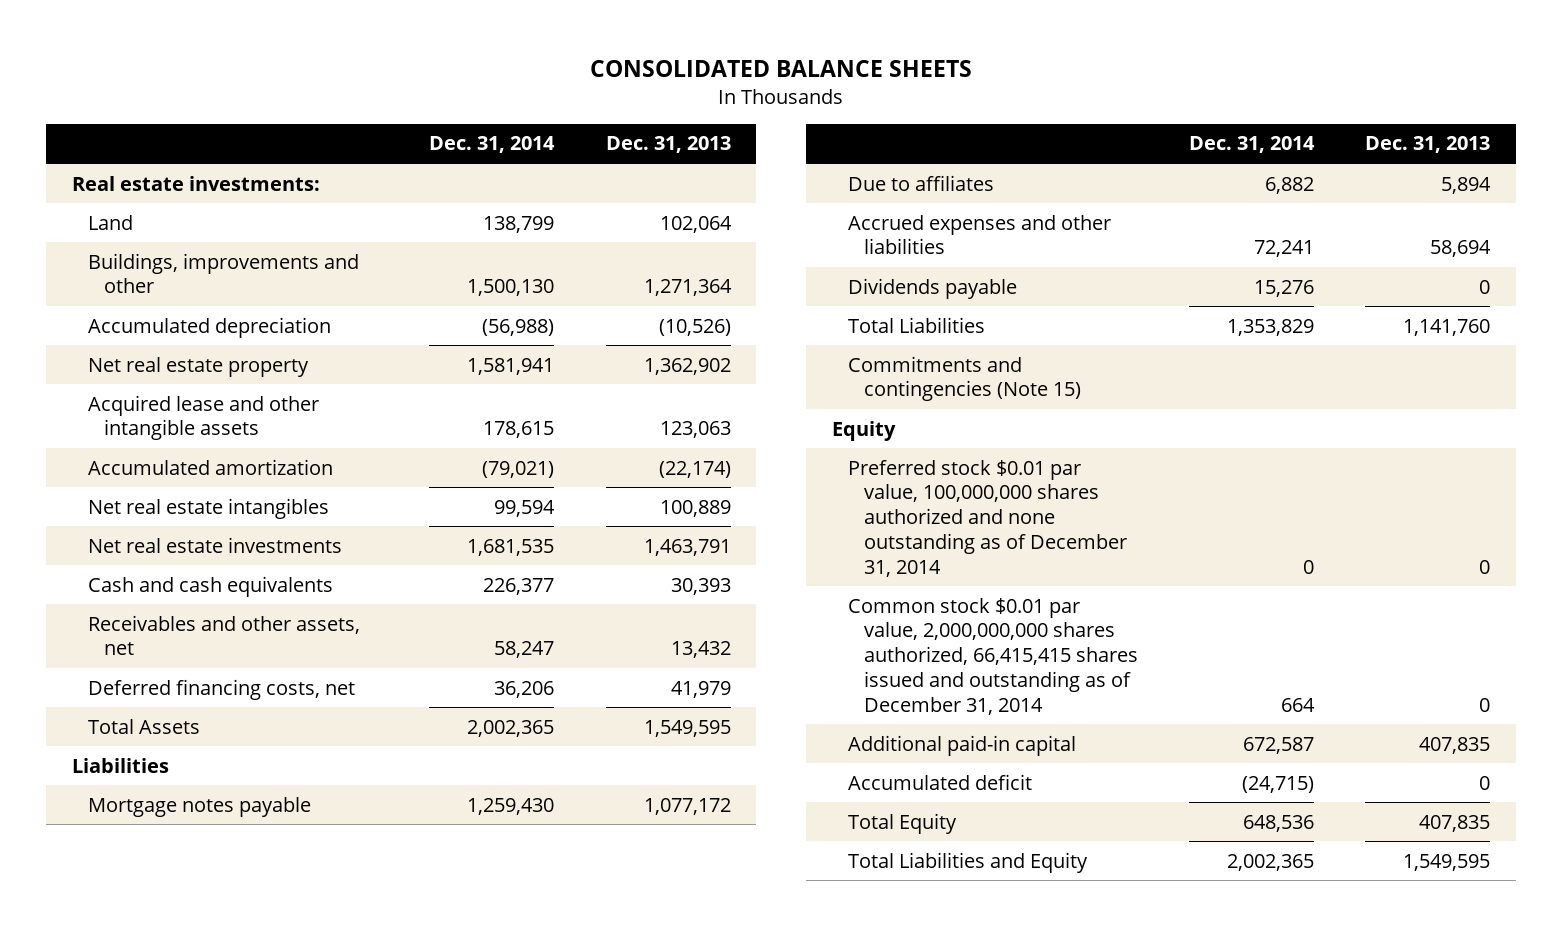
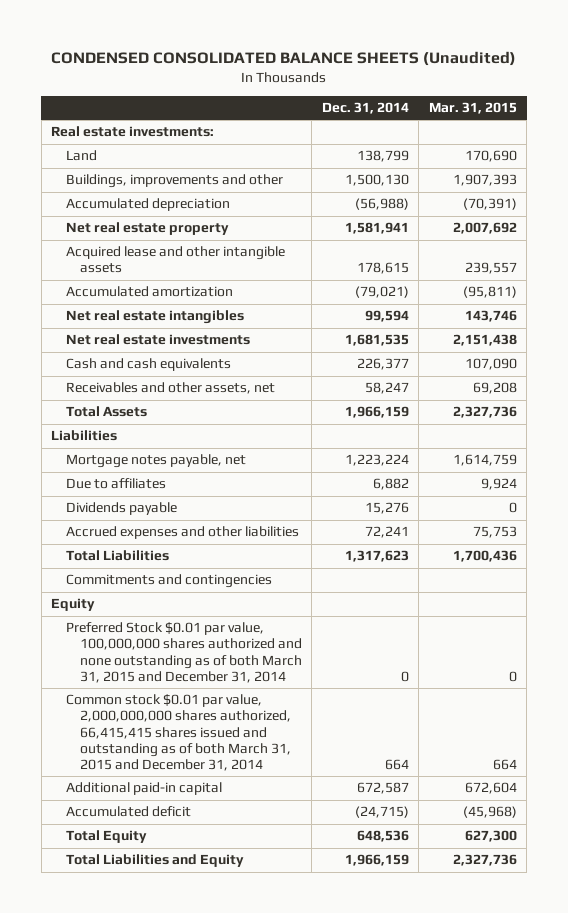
[590,60,973,78] CONSOLIDATED BALANCE SHEETS -> [51,50,517,66] CONDENSED CONSOLIDATED BALANCE SHEETS (Unaudited)
[605,136,731,154] Dec. 31, 2013 -> none
none -> [428,101,517,114] Mar. 31, 2015
[87,678,355,700] Deferred financing costs, net -> none
[467,719,555,737] 2,002,365 -> [344,406,409,419] 1,966,159
[87,796,311,817] Mortgage notes payable -> [65,454,246,469] Mortgage notes payable, net
[467,797,555,815] 1,259,430 -> [344,454,409,467] 1,223,224
[847,214,1111,255] Accrued expenses and other liabilities -> [65,526,299,540] Accrued expenses and other liabilities
[1226,318,1314,336] 1,353,829 -> [344,550,409,563] 1,317,623
[847,355,1081,402] Commitments and contingencies (Note 15) -> [65,574,272,589] Commitments and contingencies
[847,459,1127,577] Preferred stock $0.01 par value, 100,000,000 shares authorized and none outstanding as of December 31, 2014 -> [65,622,302,683] Preferred Stock $0.01 par value, 100,000,000 shares authorized and none outstanding as of both March 31, 2015 and December 31, 2014
[847,597,1138,715] Common stock $0.01 par value, 2,000,000,000 shares authorized, 66,415,415 shares issued and outstanding as of December 31, 2014 -> [65,694,291,771] Common stock $0.01 par value, 2,000,000,000 shares authorized, 66,415,415 shares issued and outstanding as of both March 31, 2015 and December 31, 2014
[1226,853,1314,871] 2,002,365 -> [344,854,409,867] 1,966,159

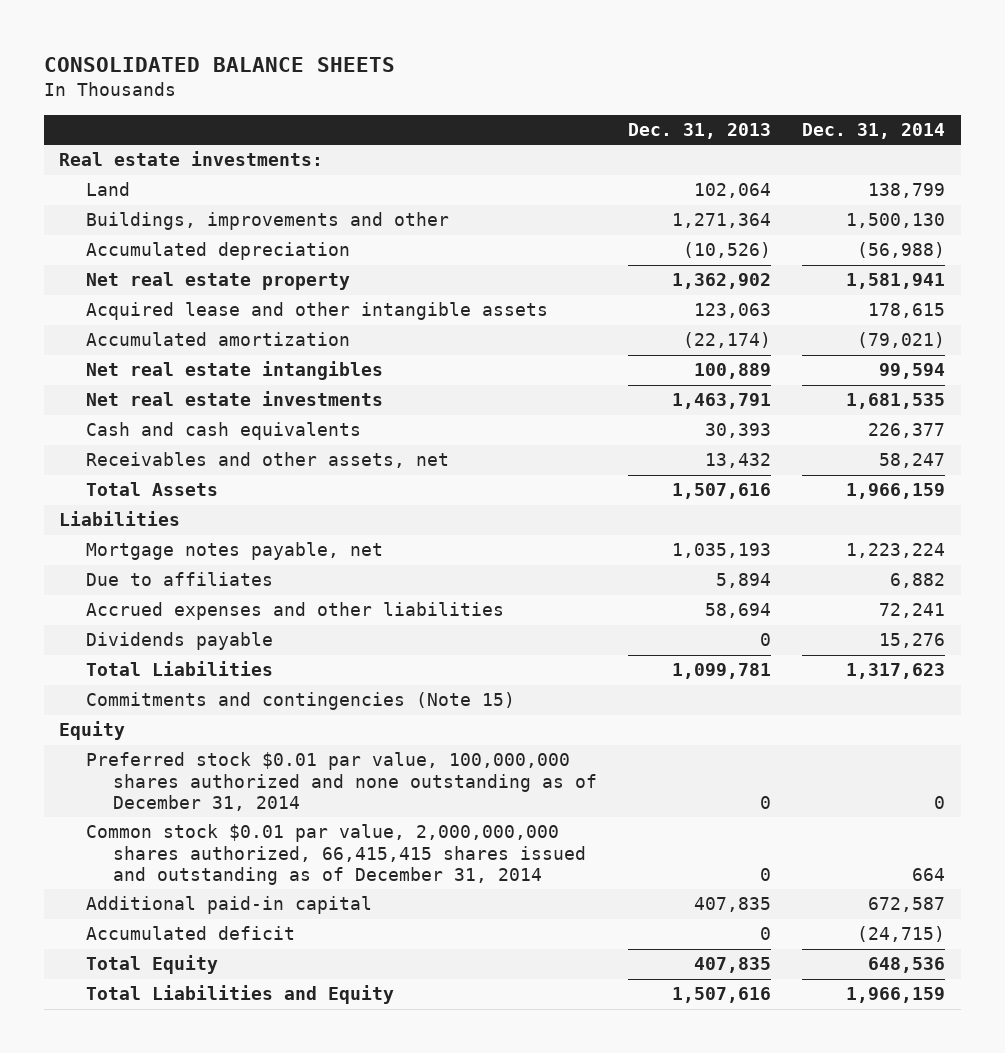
[51,50,517,66] CONDENSED CONSOLIDATED BALANCE SHEETS (Unaudited) -> [43,56,395,72] CONSOLIDATED BALANCE SHEETS
[428,101,517,114] Mar. 31, 2015 -> none
none -> [628,122,772,139] Dec. 31, 2013
[65,502,177,516] Dividends payable -> [86,632,274,651] Dividends payable
[65,574,272,589] Commitments and contingencies -> [86,692,516,711] Commitments and contingencies (Note 15)
[65,622,302,683] Preferred Stock $0.01 par value, 100,000,000 shares authorized and none outstanding as of both March 31, 2015 and December 31, 2014 -> [86,752,597,811] Preferred stock $0.01 par value, 100,000,000 shares authorized and none outstanding as of December 31, 2014
[65,694,291,771] Common stock $0.01 par value, 2,000,000,000 shares authorized, 66,415,415 shares issued and outstanding as of both March 31, 2015 and December 31, 2014 -> [86,824,586,885] Common stock $0.01 par value, 2,000,000,000 shares authorized, 66,415,415 shares issued and outstanding as of December 31, 2014

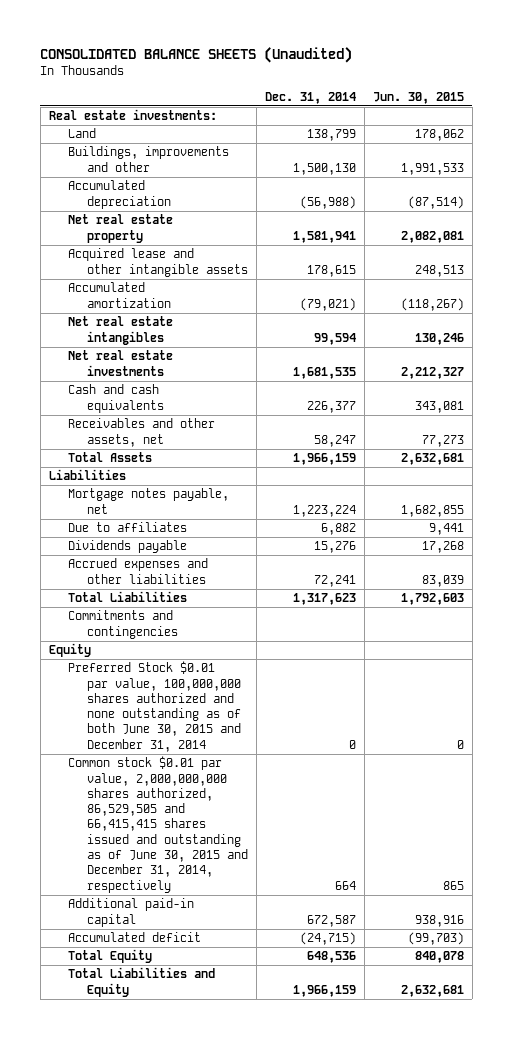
[43,56,395,72] CONSOLIDATED BALANCE SHEETS -> [40,46,353,63] CONSOLIDATED BALANCE SHEETS (Unaudited)
[628,122,772,139] Dec. 31, 2013 -> none
none -> [372,91,464,104] Jun. 30, 2015
[86,602,505,621] Accrued expenses and other liabilities -> [67,558,208,584] Accrued expenses and other liabilities
[86,692,516,711] Commitments and contingencies (Note 15) -> [67,610,178,639] Commitments and contingencies
[86,752,597,811] Preferred stock $0.01 par value, 100,000,000 shares authorized and none outstanding as of December 31, 2014 -> [67,661,241,752] Preferred Stock $0.01 par value, 100,000,000 shares authorized and none outstanding as of both June 30, 2015 and December 31, 2014
[86,824,586,885] Common stock $0.01 par value, 2,000,000,000 shares authorized, 66,415,415 shares issued and outstanding as of December 31, 2014 -> [67,756,248,893] Common stock $0.01 par value, 2,000,000,000 shares authorized, 86,529,505 and 66,415,415 shares issued and outstanding as of June 30, 2015 and December 31, 2014, respectively

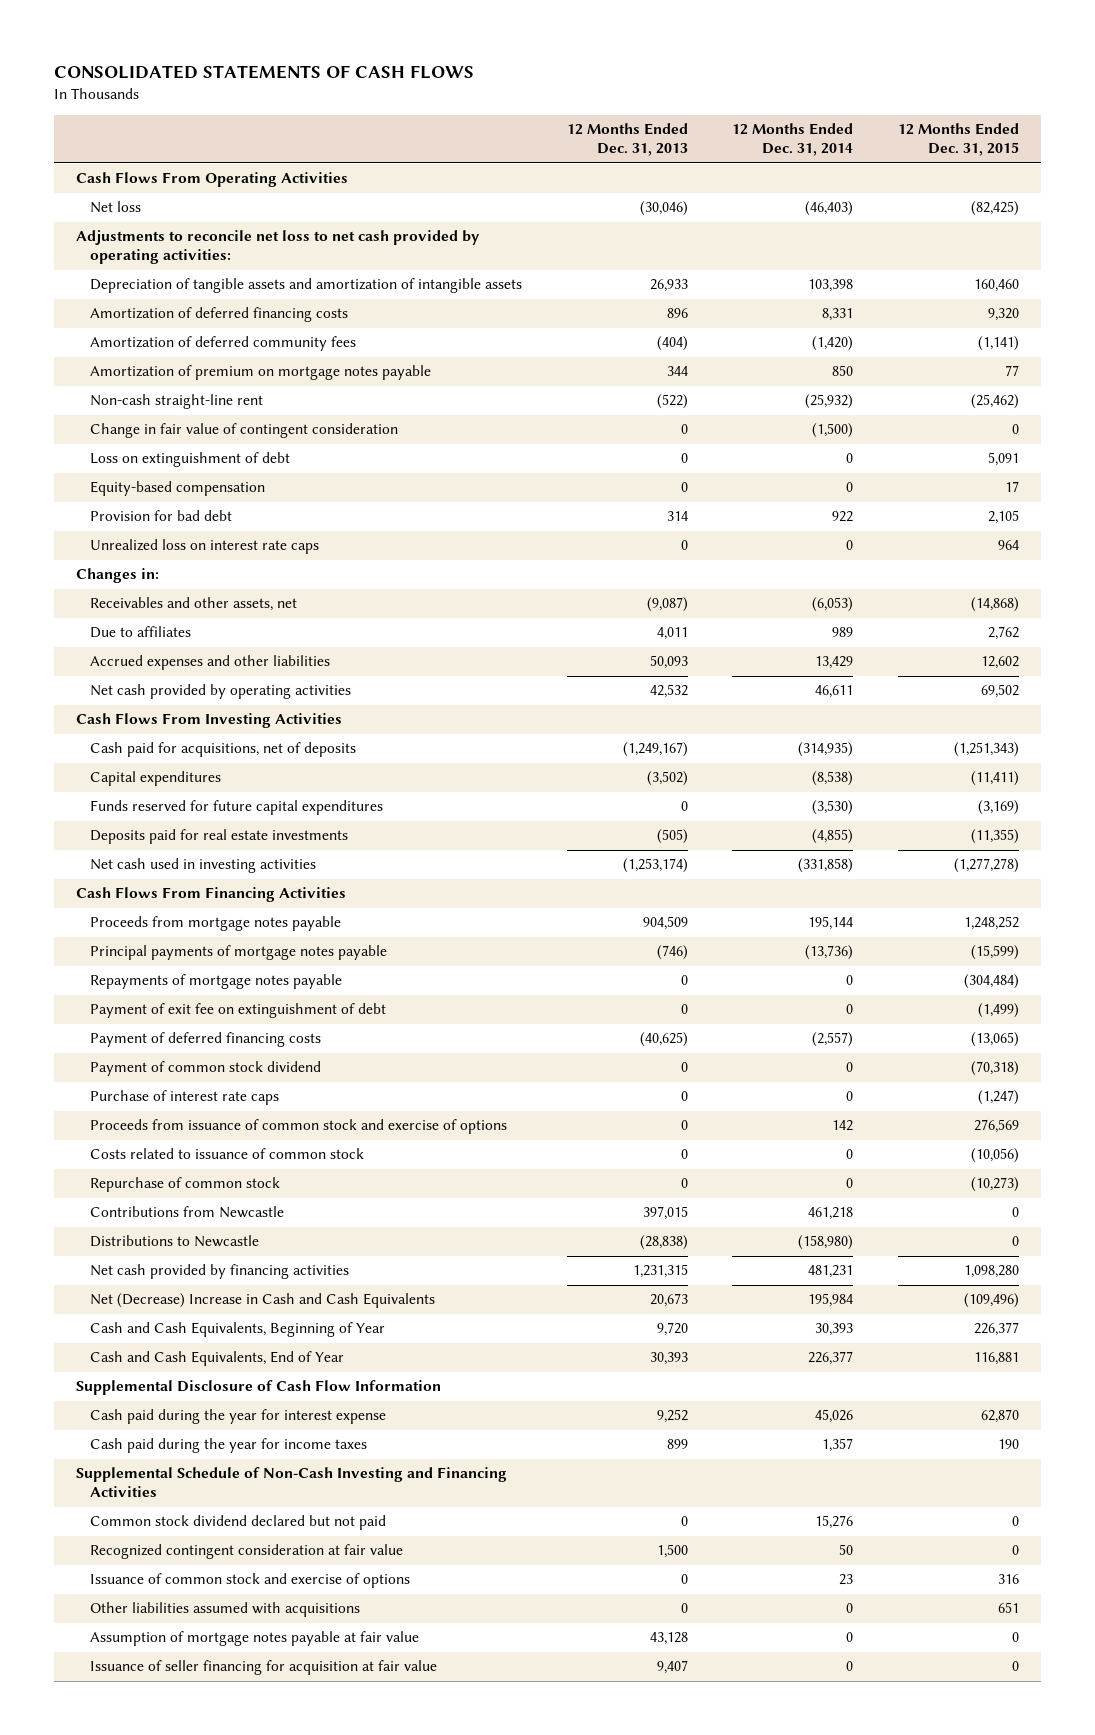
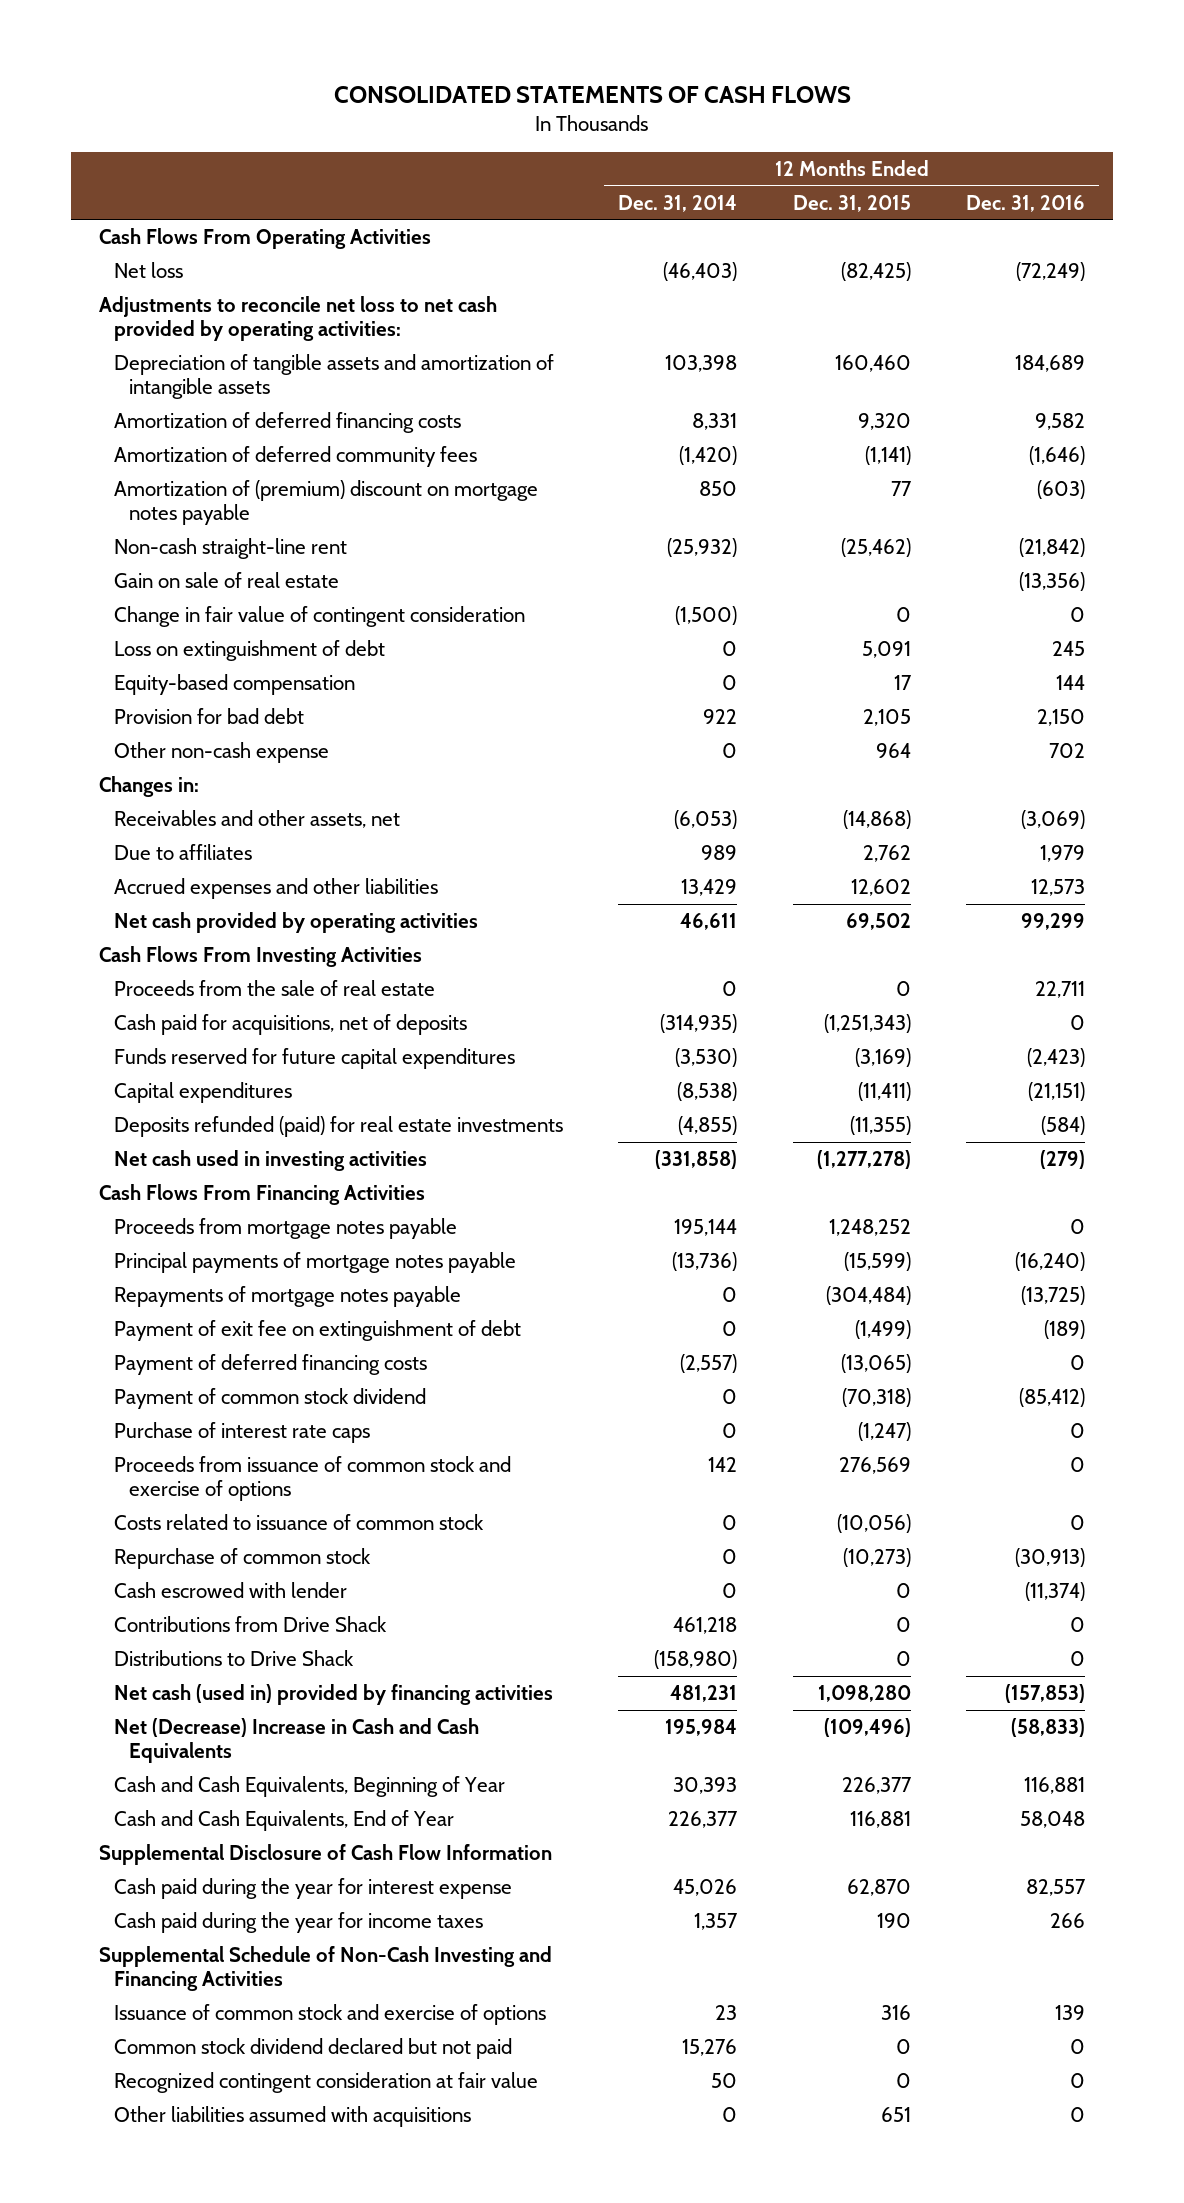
[566,123,688,157] 12 Months Ended Dec. 31, 2013 -> none
none -> [966,194,1086,212] Dec. 31, 2016
[89,365,431,381] Amortization of premium on mortgage notes payable -> [113,480,538,526] Amortization of (premium) discount on mortgage notes payable
none -> [113,572,339,589] Gain on sale of real estate
[89,539,319,555] Unrealized loss on interest rate caps -> [113,742,329,764] Other non-cash expense
none -> [113,980,435,997] Proceeds from the sale of real estate
[89,771,221,787] Capital expenditures -> [113,1082,292,1104] Capital expenditures
[89,829,348,845] Deposits paid for real estate investments -> [113,1116,563,1138] Deposits refunded (paid) for real estate investments
none -> [113,1582,347,1599] Cash escrowed with lender
[89,1206,284,1219] Contributions from Newcastle -> [113,1616,387,1633] Contributions from Drive Shack
[89,1235,259,1248] Distributions to Newcastle -> [113,1650,354,1667] Distributions to Drive Shack
[89,1264,349,1280] Net cash provided by financing activities -> [113,1684,553,1706] Net cash (used in) provided by financing activities
[89,1573,410,1589] Issuance of common stock and exercise of options -> [113,2004,546,2026] Issuance of common stock and exercise of options
[89,1631,419,1647] Assumption of mortgage notes payable at fair value -> none
[89,1660,437,1676] Issuance of seller financing for acquisition at fair value -> none

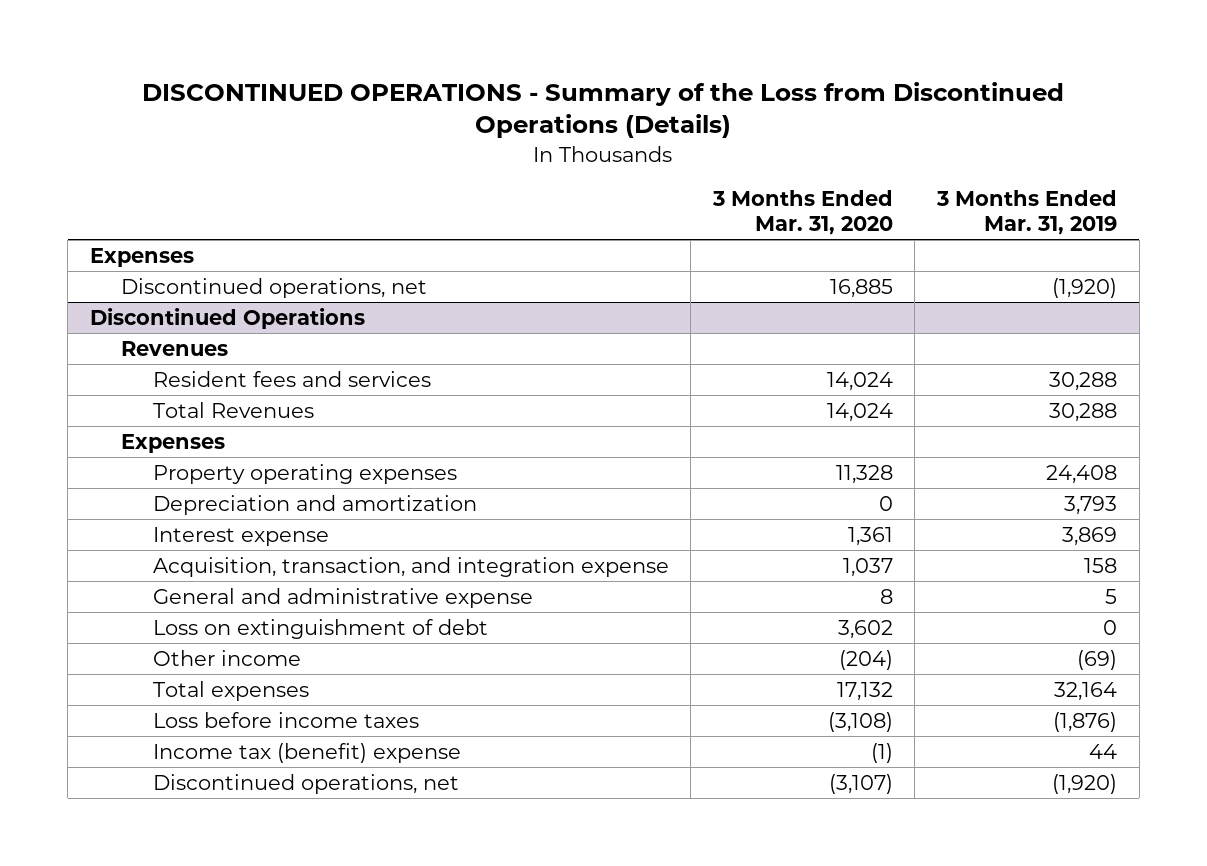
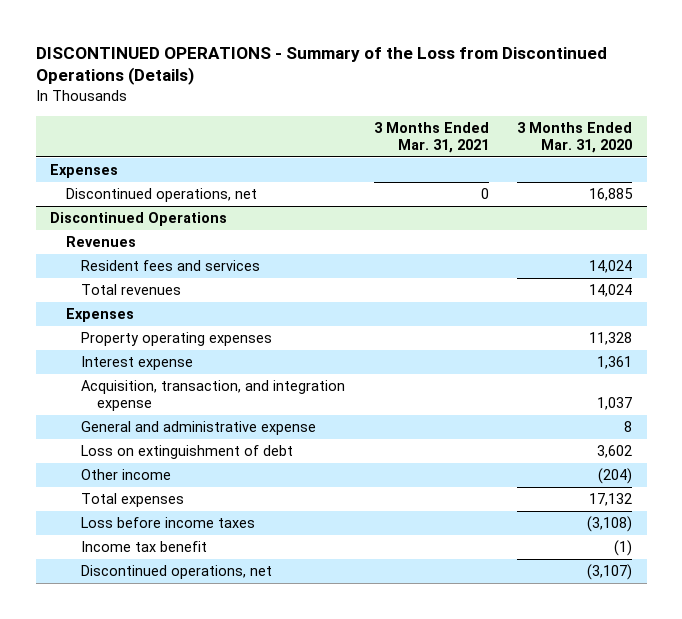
[935,190,1117,236] 3 Months Ended Mar. 31, 2019 -> none
none -> [373,121,489,153] 3 Months Ended Mar. 31, 2021
[152,402,314,419] Total Revenues -> [81,284,182,296] Total revenues
[152,495,477,516] Depreciation and amortization -> none
[152,743,461,764] Income tax (benefit) expense -> [81,541,208,553] Income tax benefit

